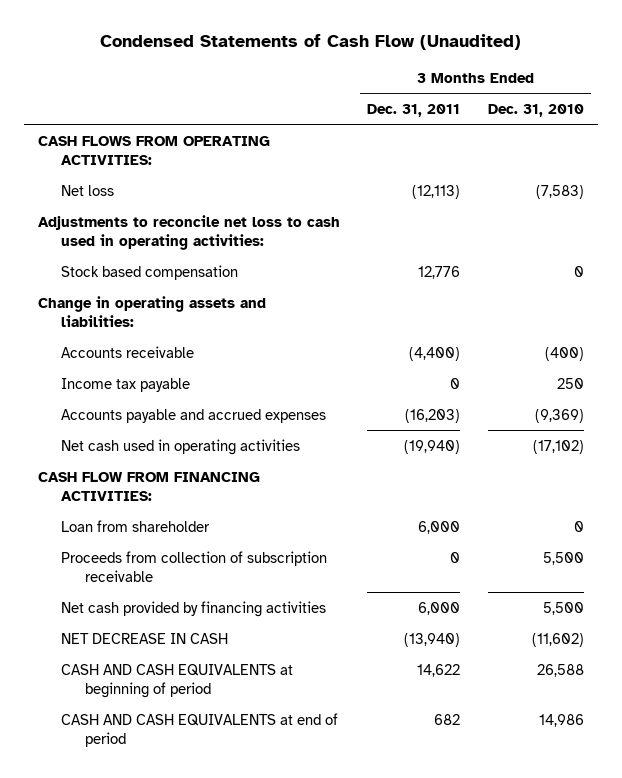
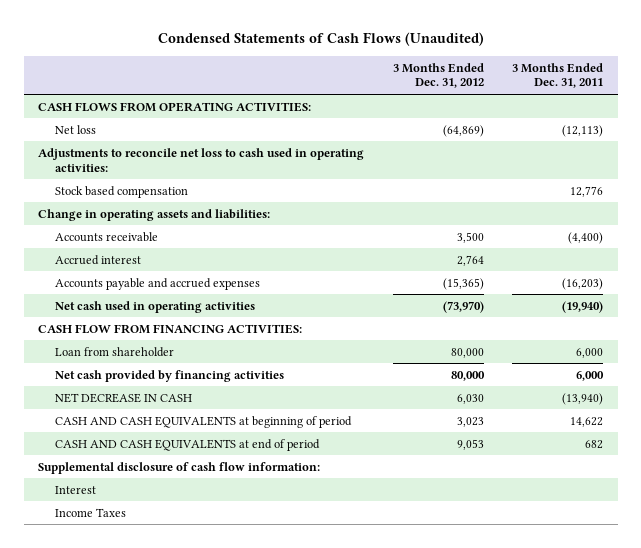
[99,34,521,51] Condensed Statements of Cash Flow (Unaudited) -> [157,32,484,47] Condensed Statements of Cash Flows (Unaudited)
[488,103,585,117] Dec. 31, 2010 -> none
none -> [392,62,484,89] 3 Months Ended Dec. 31, 2012
[61,377,191,392] Income tax payable -> none
none -> [54,254,141,265] Accrued interest
[61,550,328,582] Proceeds from collection of subscription receivable -> none
none -> [38,461,321,474] Supplemental disclosure of cash flow information:
none -> [54,485,96,494] Interest
none -> [54,507,126,517] Income Taxes

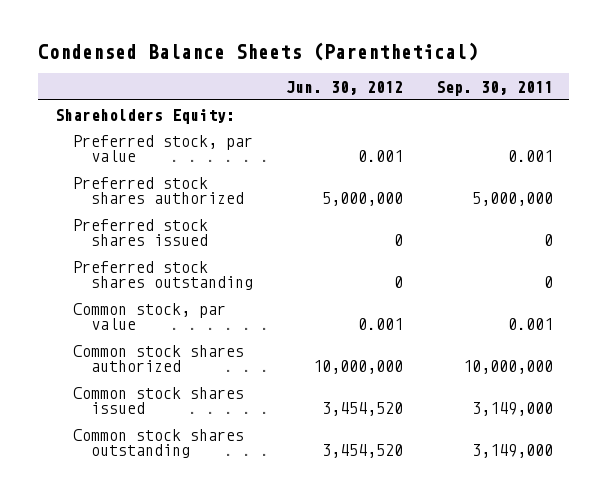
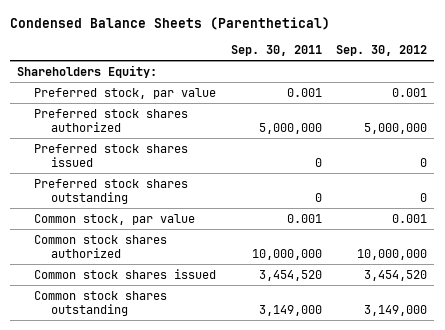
[285,80,403,95] Jun. 30, 2012 -> none
none -> [336,44,428,56] Sep. 30, 2012
[471,402,553,417] 3,149,000 -> [258,269,322,281] 3,454,520

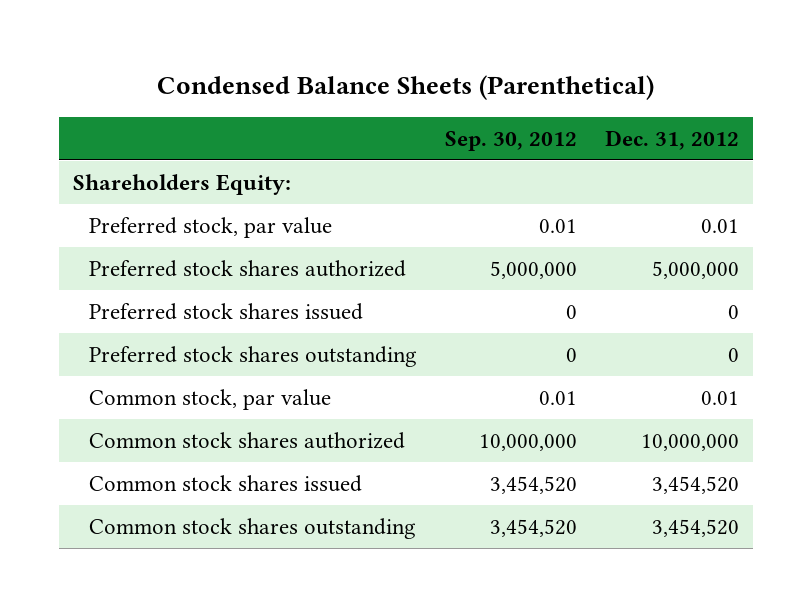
[230,44,322,56] Sep. 30, 2011 -> none
none -> [605,129,740,150] Dec. 31, 2012
[392,87,428,97] 0.001 -> [539,218,578,233] 0.01
[392,213,428,223] 0.001 -> [539,390,578,405] 0.01
[364,304,428,316] 3,149,000 -> [490,518,578,537] 3,454,520

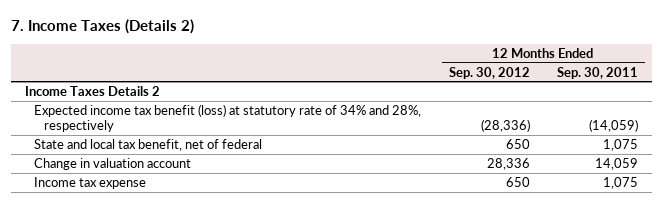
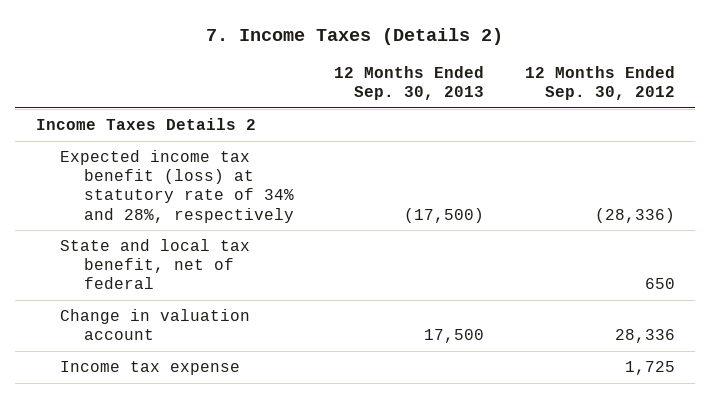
[557,66,639,79] Sep. 30, 2011 -> none
none -> [334,65,485,101] 12 Months Ended Sep. 30, 2013
[505,176,530,187] 650 -> [624,361,675,376] 1,725

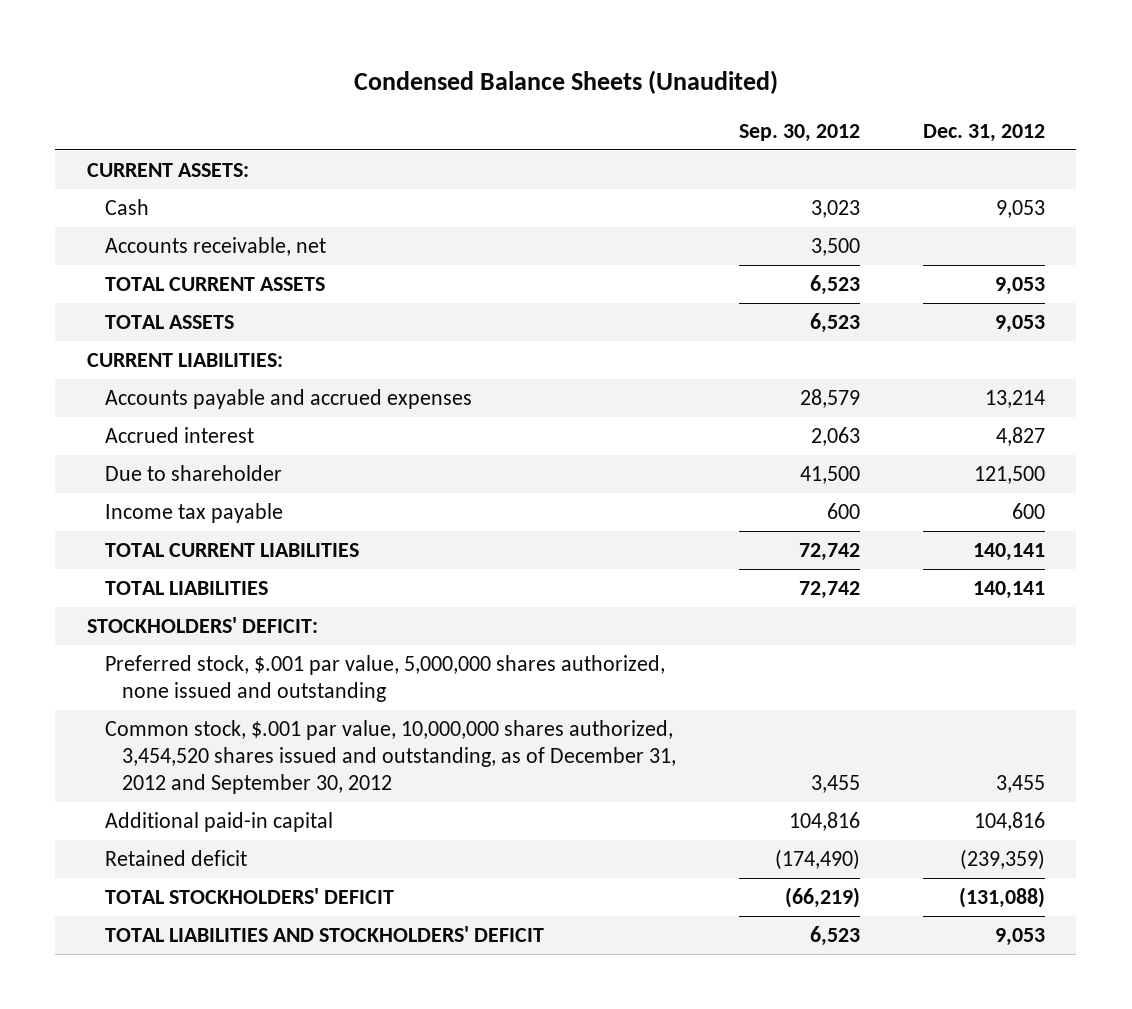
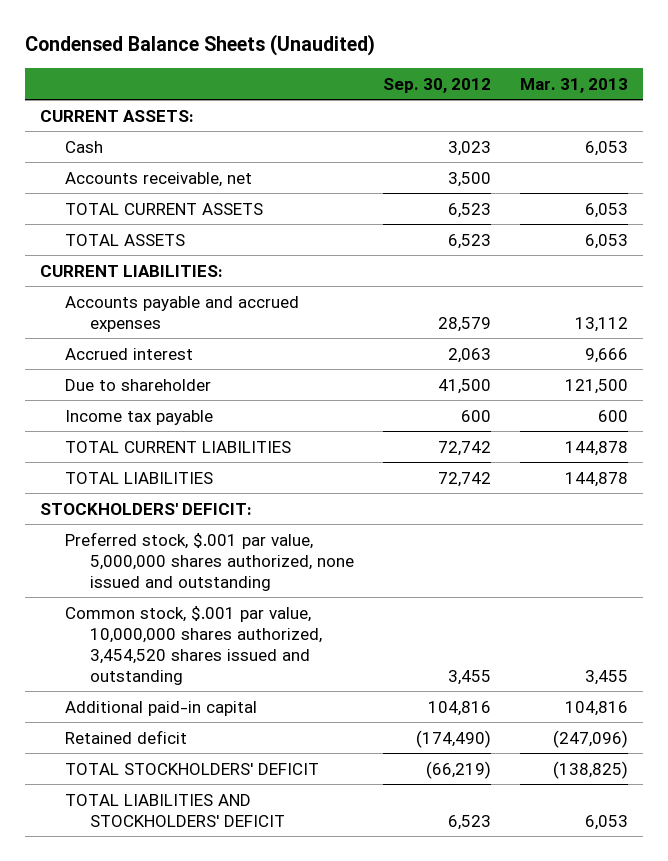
[922,124,1045,143] Dec. 31, 2012 -> none
none -> [520,77,629,93] Mar. 31, 2013
[104,720,677,795] Common stock, $.001 par value, 10,000,000 shares authorized, 3,454,520 shares issued and outstanding, as of December 31, 2012 and September 30, 2012 -> [65,605,323,685] Common stock, $.001 par value, 10,000,000 shares authorized, 3,454,520 shares issued and outstanding

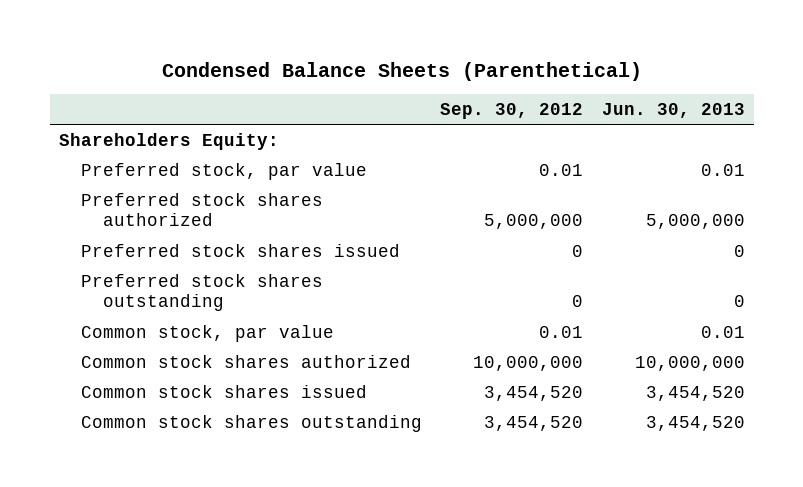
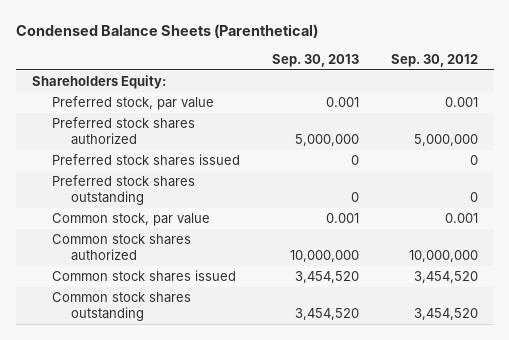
[601,103,745,119] Jun. 30, 2013 -> none
none -> [271,53,359,67] Sep. 30, 2013
[539,163,584,176] 0.01 -> [444,97,478,108] 0.001
[539,325,584,338] 0.01 -> [444,213,478,224] 0.001

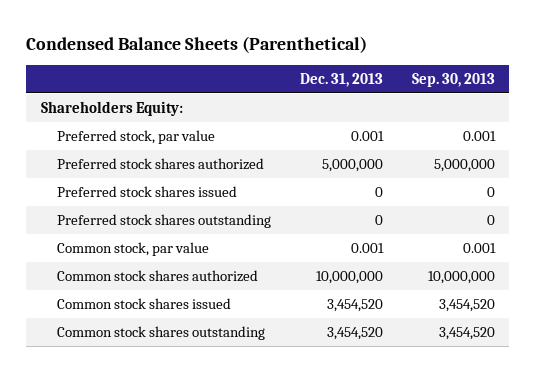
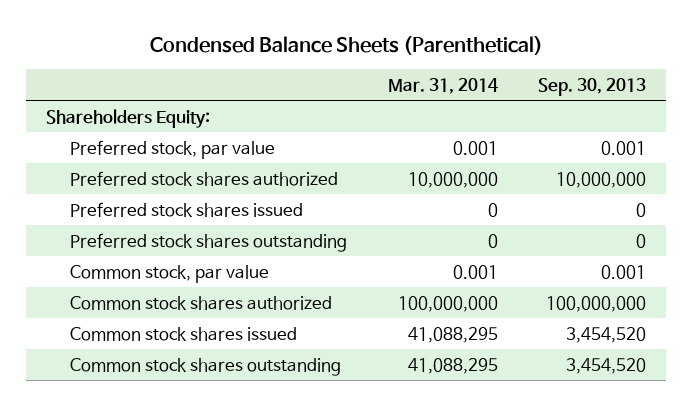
[299,72,383,87] Dec. 31, 2013 -> none
none -> [387,77,498,94] Mar. 31, 2014
[433,159,495,173] 5,000,000 -> [556,171,647,188] 10,000,000
[427,271,495,285] 10,000,000 -> [546,295,647,312] 100,000,000

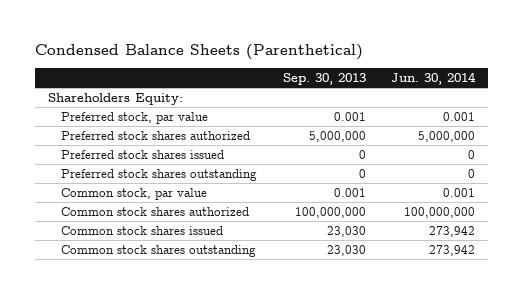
[387,77,498,94] Mar. 31, 2014 -> none
none -> [390,72,476,86] Jun. 30, 2014
[556,171,647,188] 10,000,000 -> [308,131,366,143] 5,000,000
[566,326,647,343] 3,454,520 -> [326,226,366,238] 23,030
[566,357,647,374] 3,454,520 -> [326,245,366,257] 23,030

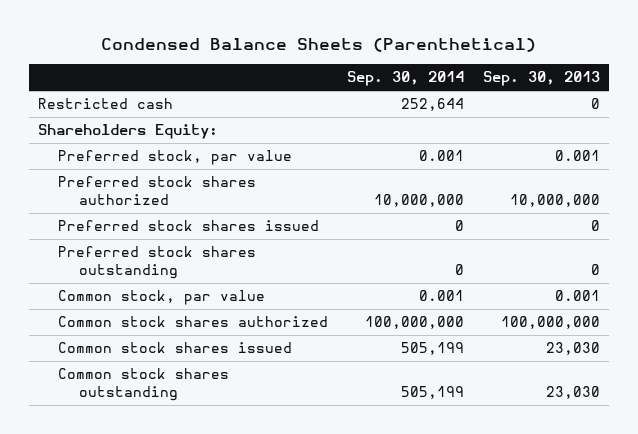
[390,72,476,86] Jun. 30, 2014 -> none
none -> [347,71,465,87] Sep. 30, 2014
none -> [38,98,174,110] Restricted cash
[308,131,366,143] 5,000,000 -> [510,194,601,208] 10,000,000

